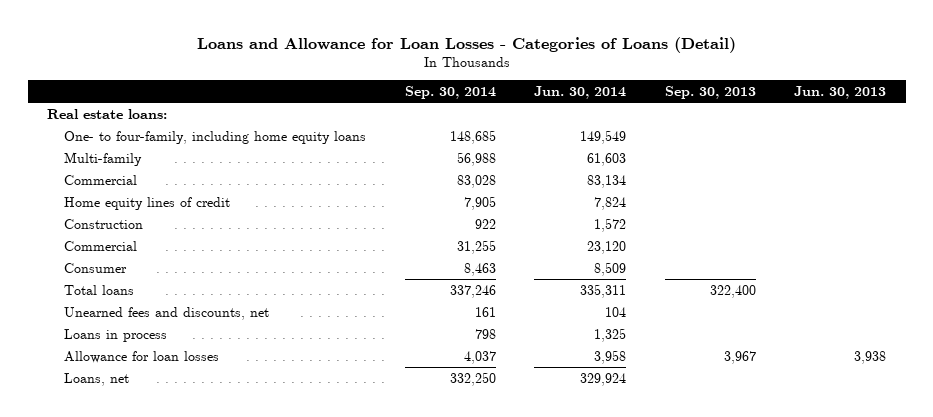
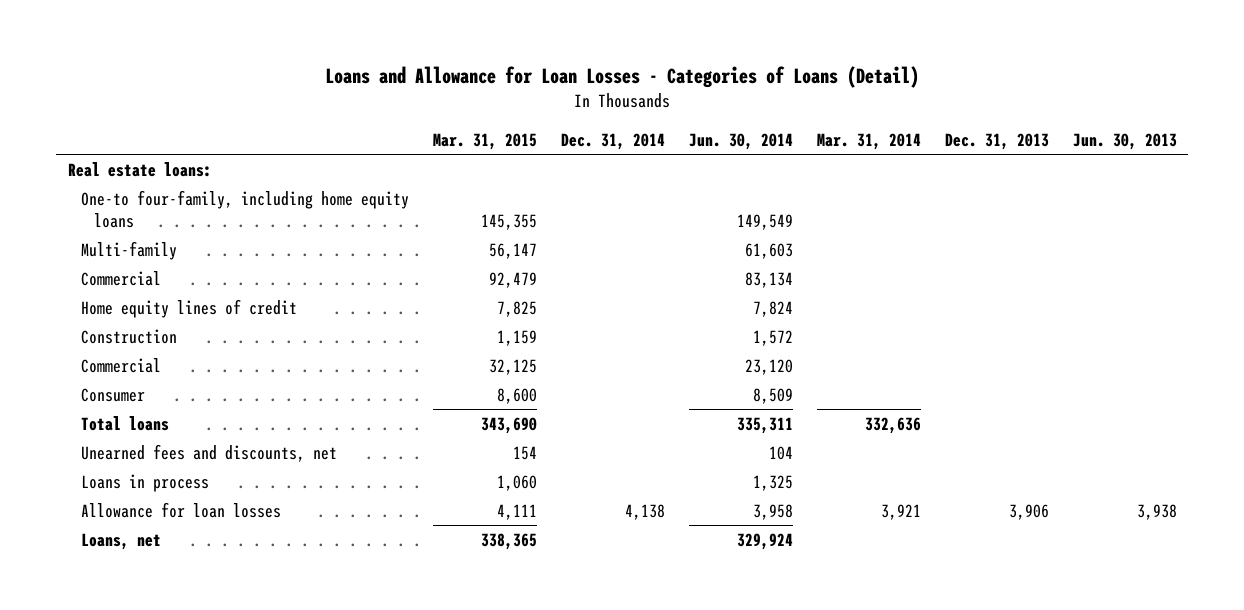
[404,85,496,99] Sep. 30, 2014 -> none
[664,85,756,99] Sep. 30, 2013 -> none
none -> [433,132,538,150] Mar. 31, 2015
none -> [560,132,665,150] Dec. 31, 2014
none -> [816,132,921,150] Mar. 31, 2014
none -> [944,132,1049,150] Dec. 31, 2013
[63,130,366,144] One- to four-family, including home equity loans -> [81,189,410,229] One-to four-family, including home equity loans

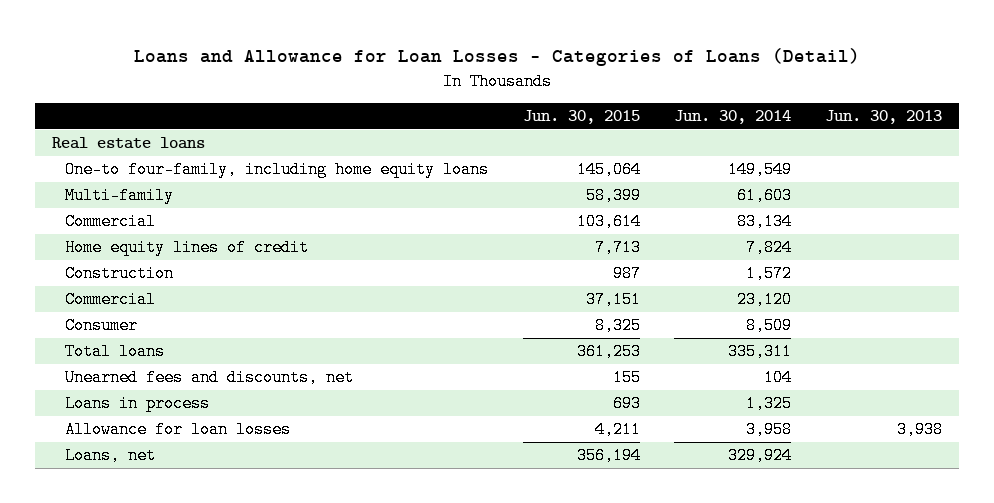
[433,132,538,150] Mar. 31, 2015 -> none
[560,132,665,150] Dec. 31, 2014 -> none
[816,132,921,150] Mar. 31, 2014 -> none
[944,132,1049,150] Dec. 31, 2013 -> none
none -> [522,110,640,125] Jun. 30, 2015
[67,161,212,177] Real estate loans: -> [52,137,206,150] Real estate loans

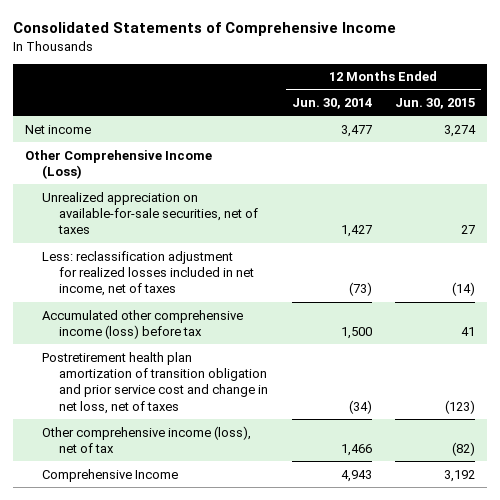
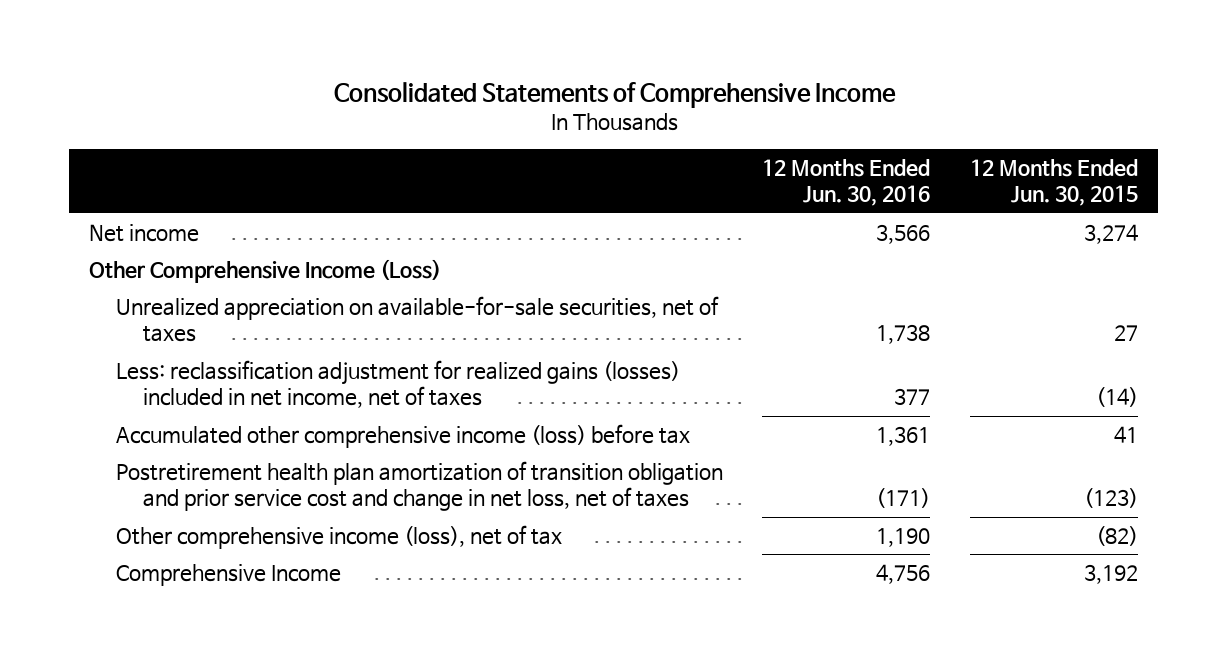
[291,98,372,110] Jun. 30, 2014 -> none
none -> [762,159,931,207] 12 Months Ended Jun. 30, 2016
[41,250,254,297] Less: reclassification adjustment for realized losses included in net income, net of taxes -> [115,360,680,409] Less: reclassification adjustment for realized gains (losses) included in net income, net of taxes

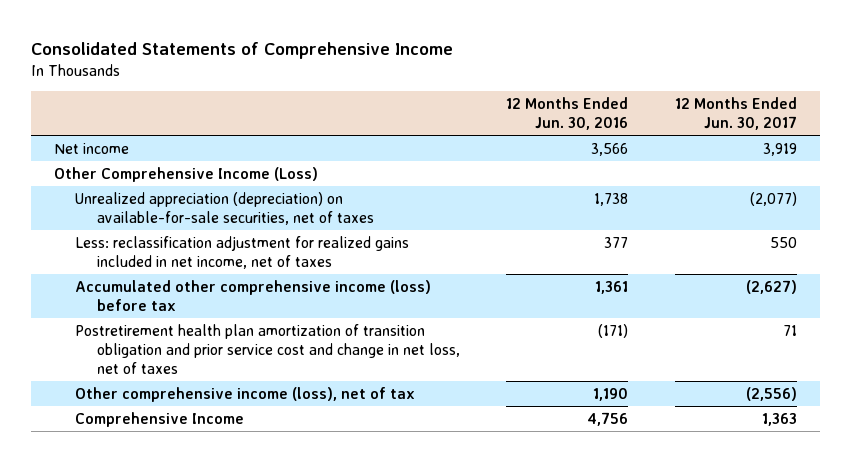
[970,159,1139,207] 12 Months Ended Jun. 30, 2015 -> none
none -> [674,96,797,130] 12 Months Ended Jun. 30, 2017
[115,296,719,343] Unrealized appreciation on available-for-sale securities, net of taxes -> [75,191,375,225] Unrealized appreciation (depreciation) on available-for-sale securities, net of taxes
[115,360,680,409] Less: reclassification adjustment for realized gains (losses) included in net income, net of taxes -> [75,235,410,269] Less: reclassification adjustment for realized gains included in net income, net of taxes

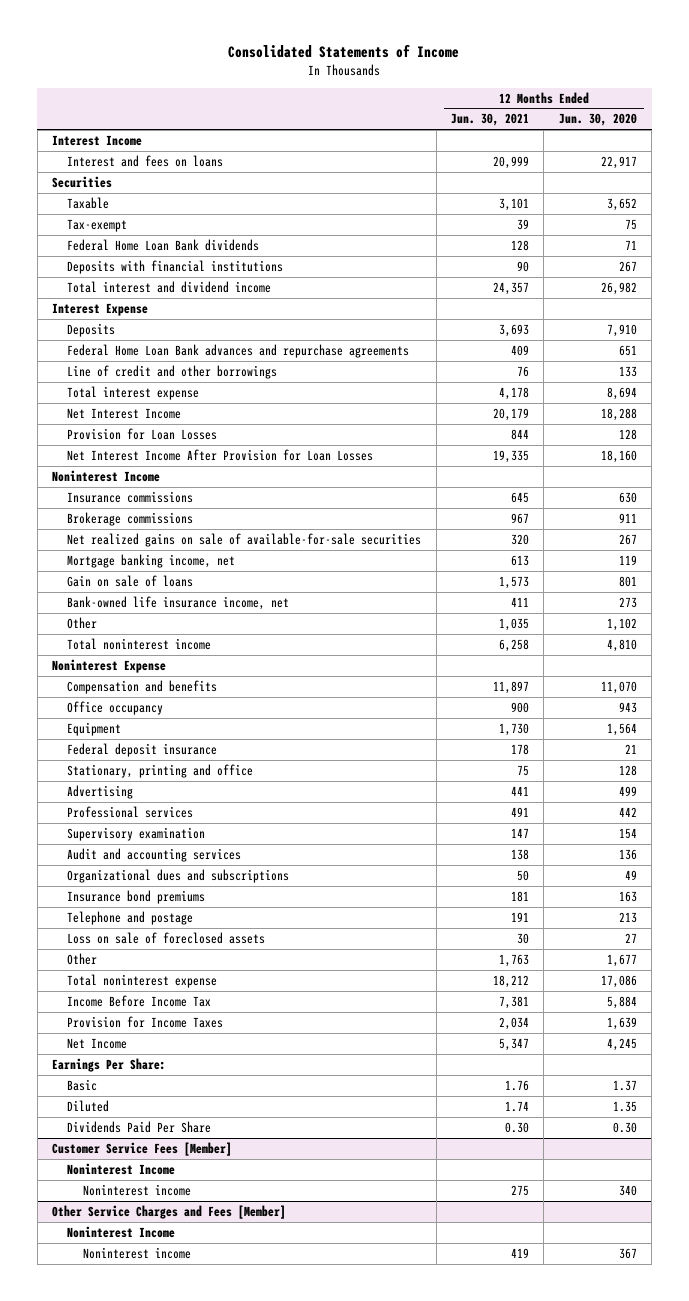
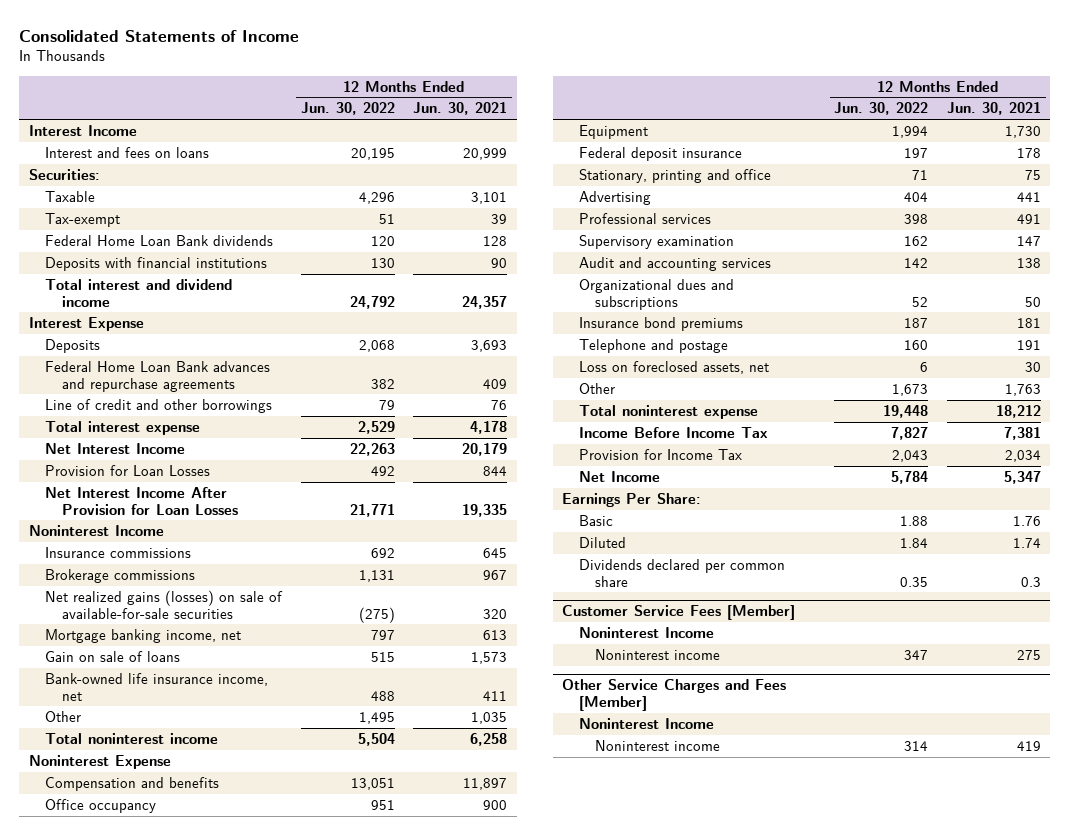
[558,113,637,127] Jun. 30, 2020 -> none
none -> [300,102,395,116] Jun. 30, 2022
[52,175,113,188] Securities -> [28,168,100,180] Securities:
[67,532,422,547] Net realized gains on sale of available-for-sale securities -> [45,589,284,619] Net realized gains (losses) on sale of available-for-sale securities
[67,931,266,944] Loss on sale of foreclosed assets -> [578,360,769,374] Loss on foreclosed assets, net
[67,1015,224,1028] Provision for Income Taxes -> [578,448,742,460] Provision for Income Tax
[67,1120,212,1133] Dividends Paid Per Share -> [578,558,785,587] Dividends declared per common share
[505,1121,530,1133] 0.30 -> [1020,576,1041,587] 0.3

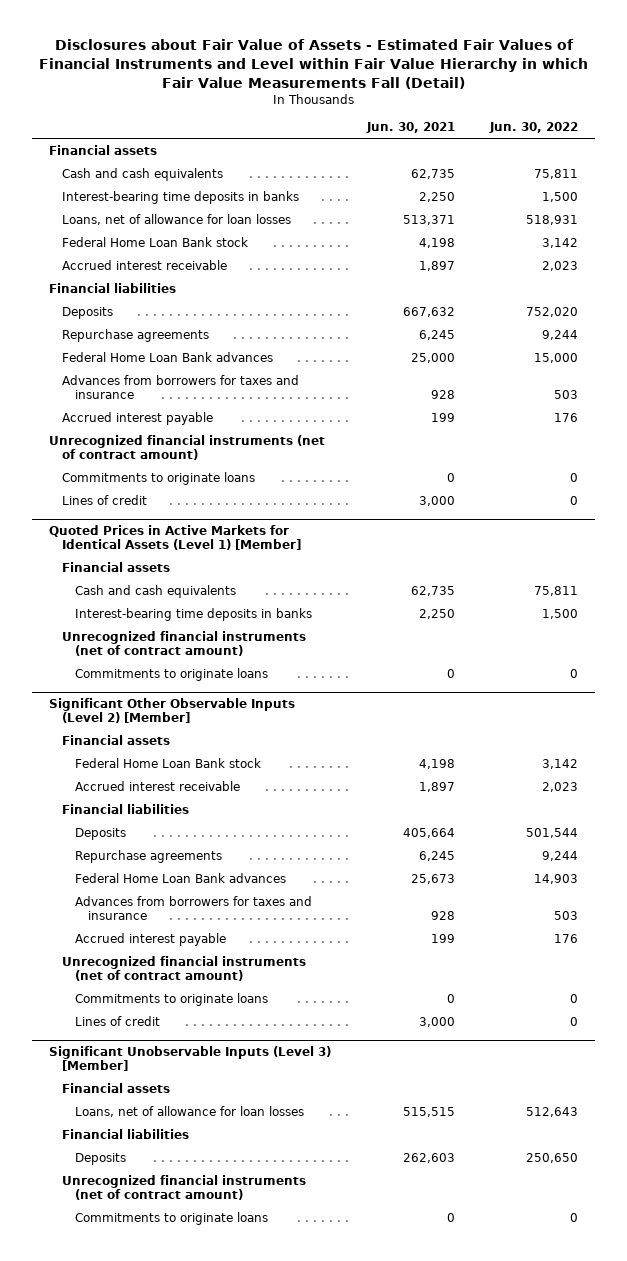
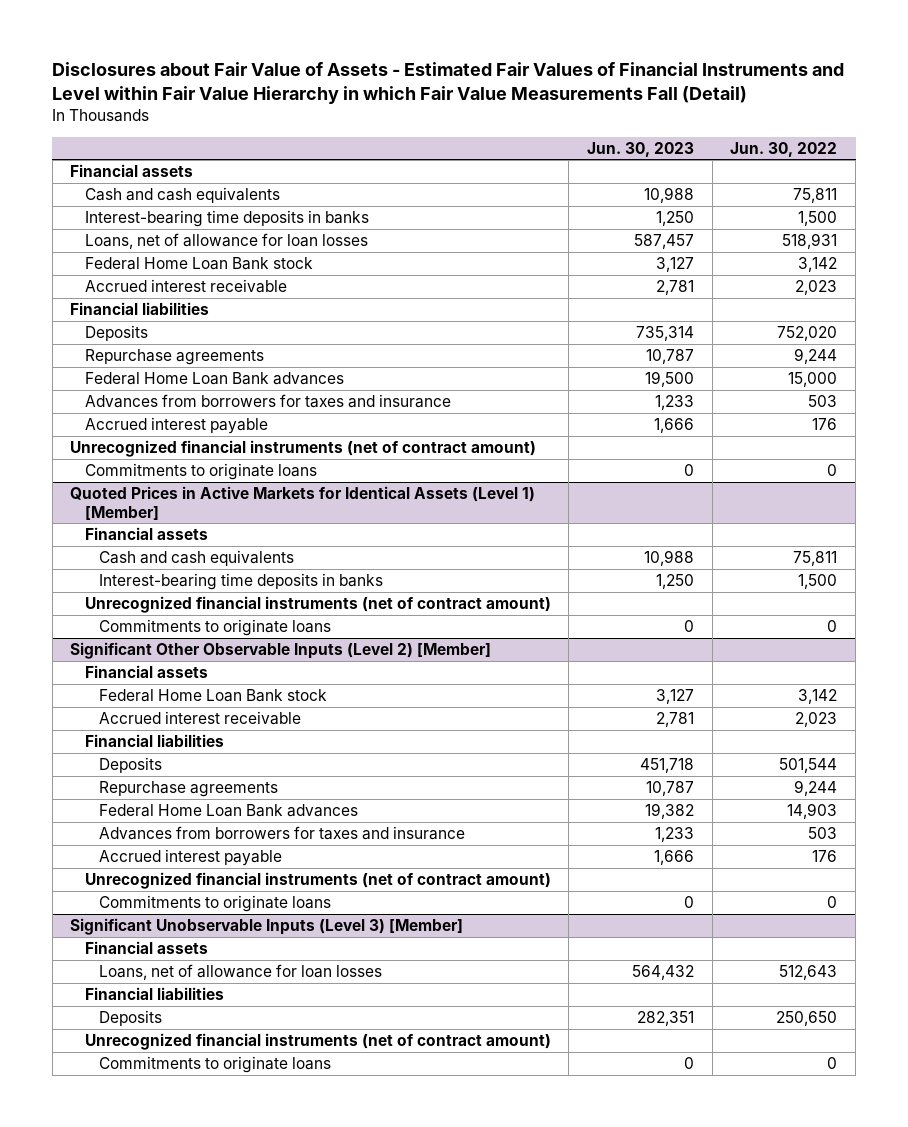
[365,122,455,134] Jun. 30, 2021 -> none
none -> [587,141,695,157] Jun. 30, 2023
[62,494,148,505] Lines of credit -> none
[74,1015,160,1026] Lines of credit -> none

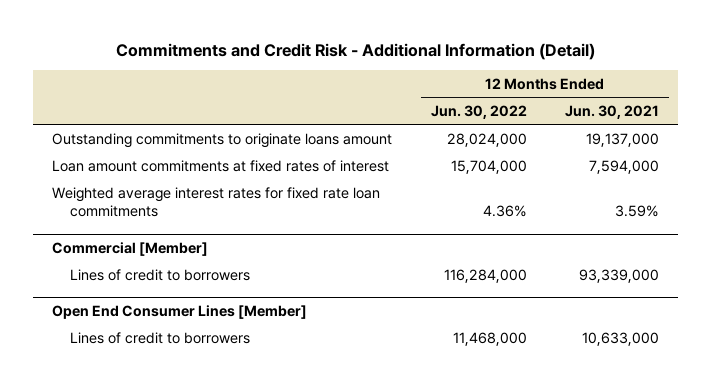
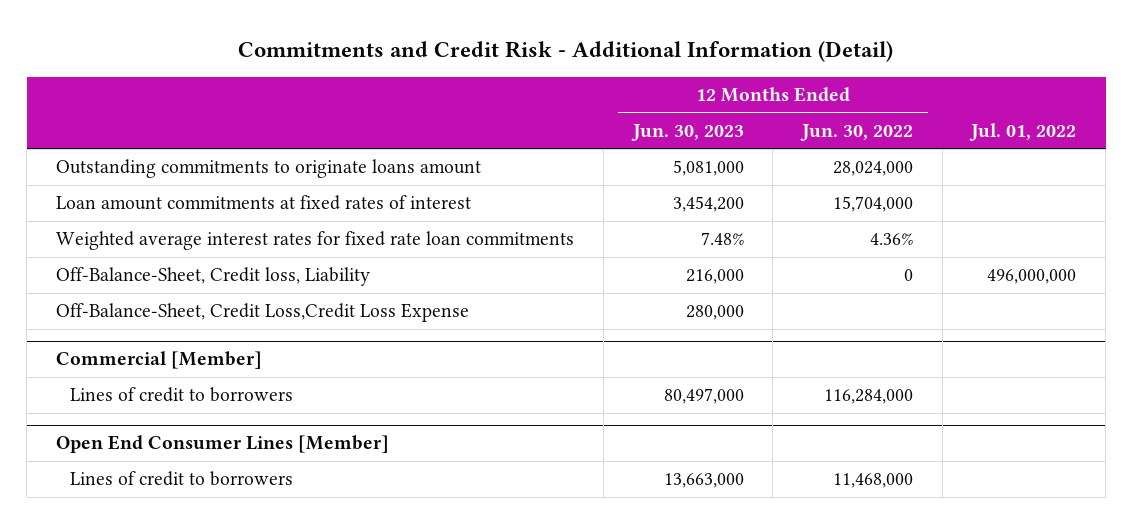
[564,104,659,119] Jun. 30, 2021 -> none
none -> [630,123,744,141] Jun. 30, 2023
none -> [969,122,1077,141] Jul. 01, 2022
none -> [56,267,371,287] Off-Balance-Sheet, Credit loss, Liability
none -> [56,303,470,323] Off-Balance-Sheet, Credit Loss,Credit Loss Expense

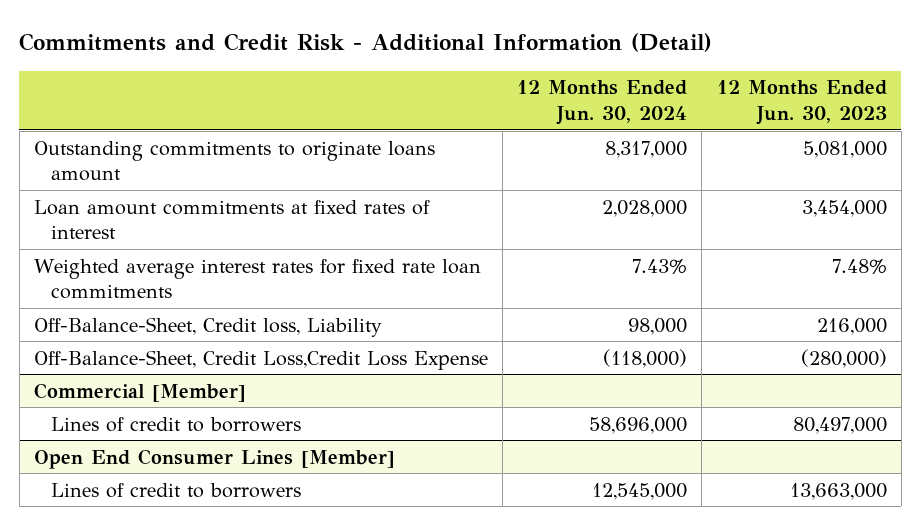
[799,123,913,141] Jun. 30, 2022 -> none
[969,122,1077,141] Jul. 01, 2022 -> none
none -> [517,80,688,126] 12 Months Ended Jun. 30, 2024
[672,196,744,213] 3,454,200 -> [801,199,887,217] 3,454,000
[685,305,744,321] 280,000 -> [800,348,887,368] (280,000)

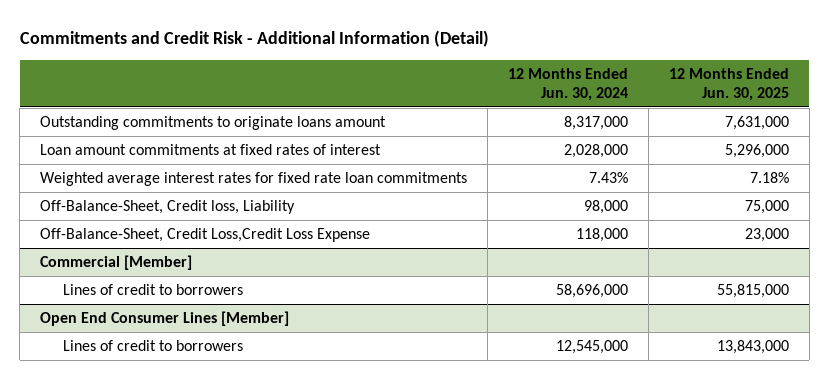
[716,80,887,126] 12 Months Ended Jun. 30, 2023 -> none
none -> [668,68,789,102] 12 Months Ended Jun. 30, 2025
[603,348,688,368] (118,000) -> [575,227,628,242] 118,000

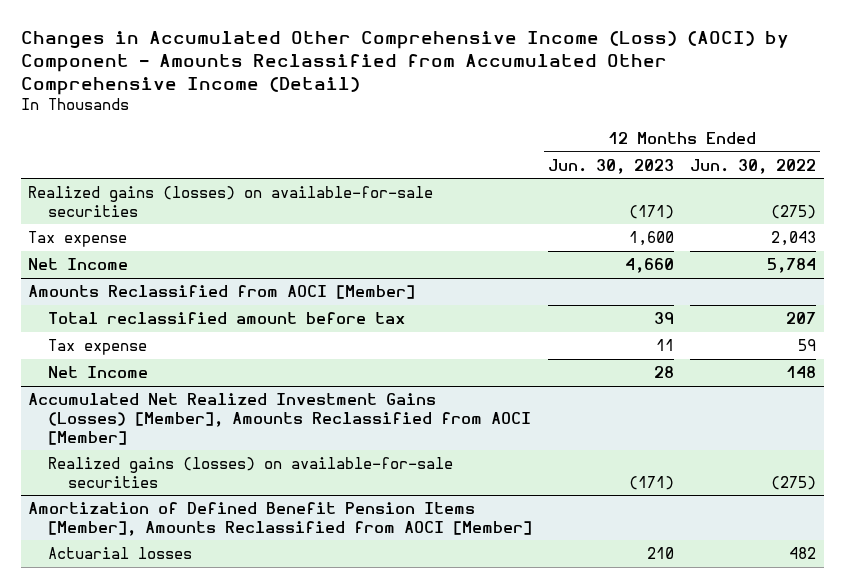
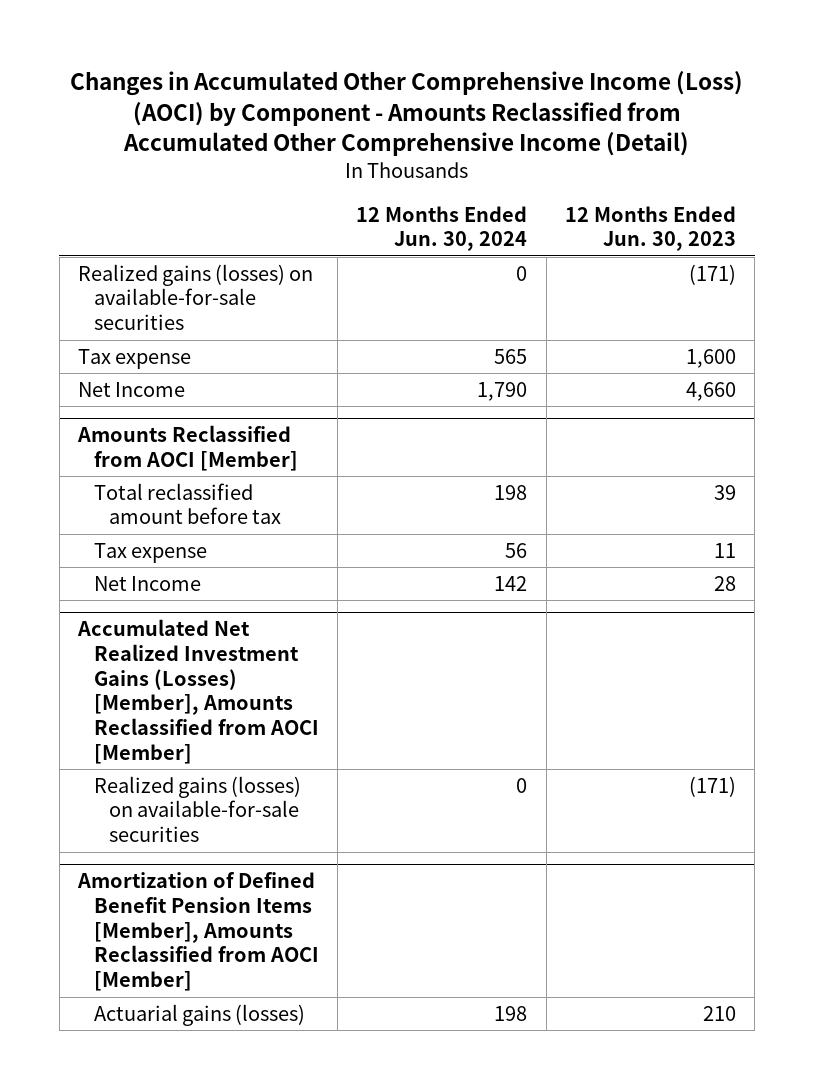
[689,158,816,174] Jun. 30, 2022 -> none
none -> [356,205,528,252] 12 Months Ended Jun. 30, 2024
[48,546,193,559] Actuarial losses -> [93,1003,305,1026] Actuarial gains (losses)

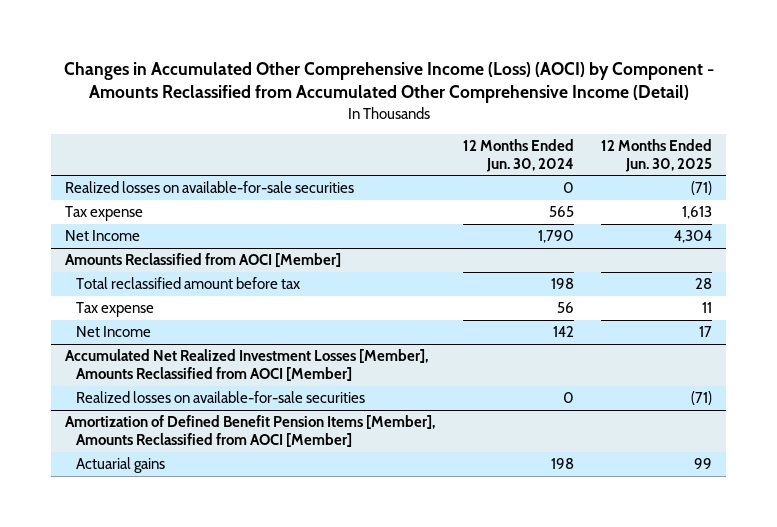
[564,205,736,252] 12 Months Ended Jun. 30, 2023 -> none
none -> [601,138,713,172] 12 Months Ended Jun. 30, 2025
[78,263,314,331] Realized gains (losses) on available-for-sale securities -> [64,181,354,194] Realized losses on available-for-sale securities
[77,619,319,765] Accumulated Net Realized Investment Gains (Losses) [Member], Amounts Reclassified from AOCI [Member] -> [64,349,428,381] Accumulated Net Realized Investment Losses [Member], Amounts Reclassified from AOCI [Member]
[93,775,301,843] Realized gains (losses) on available-for-sale securities -> [75,391,365,404] Realized losses on available-for-sale securities
[93,1003,305,1026] Actuarial gains (losses) -> [75,457,165,474] Actuarial gains

